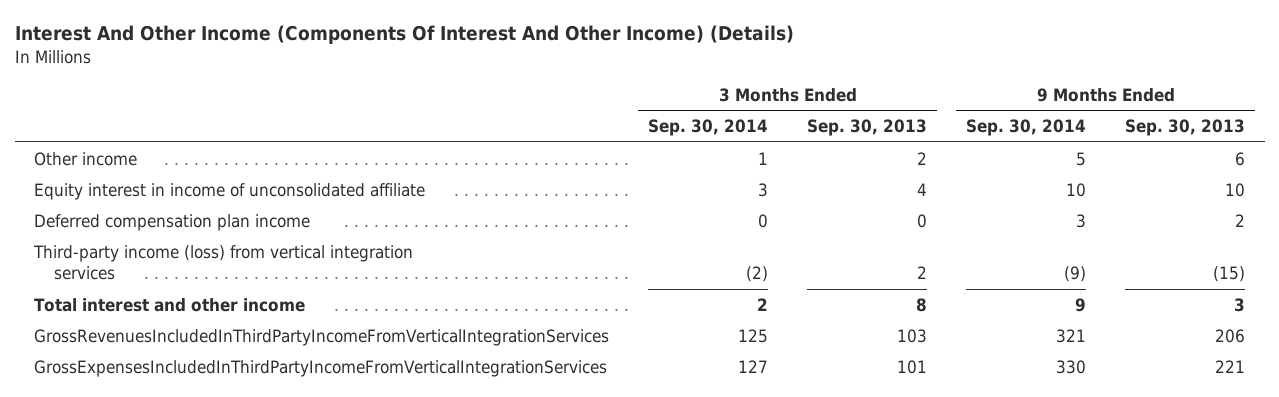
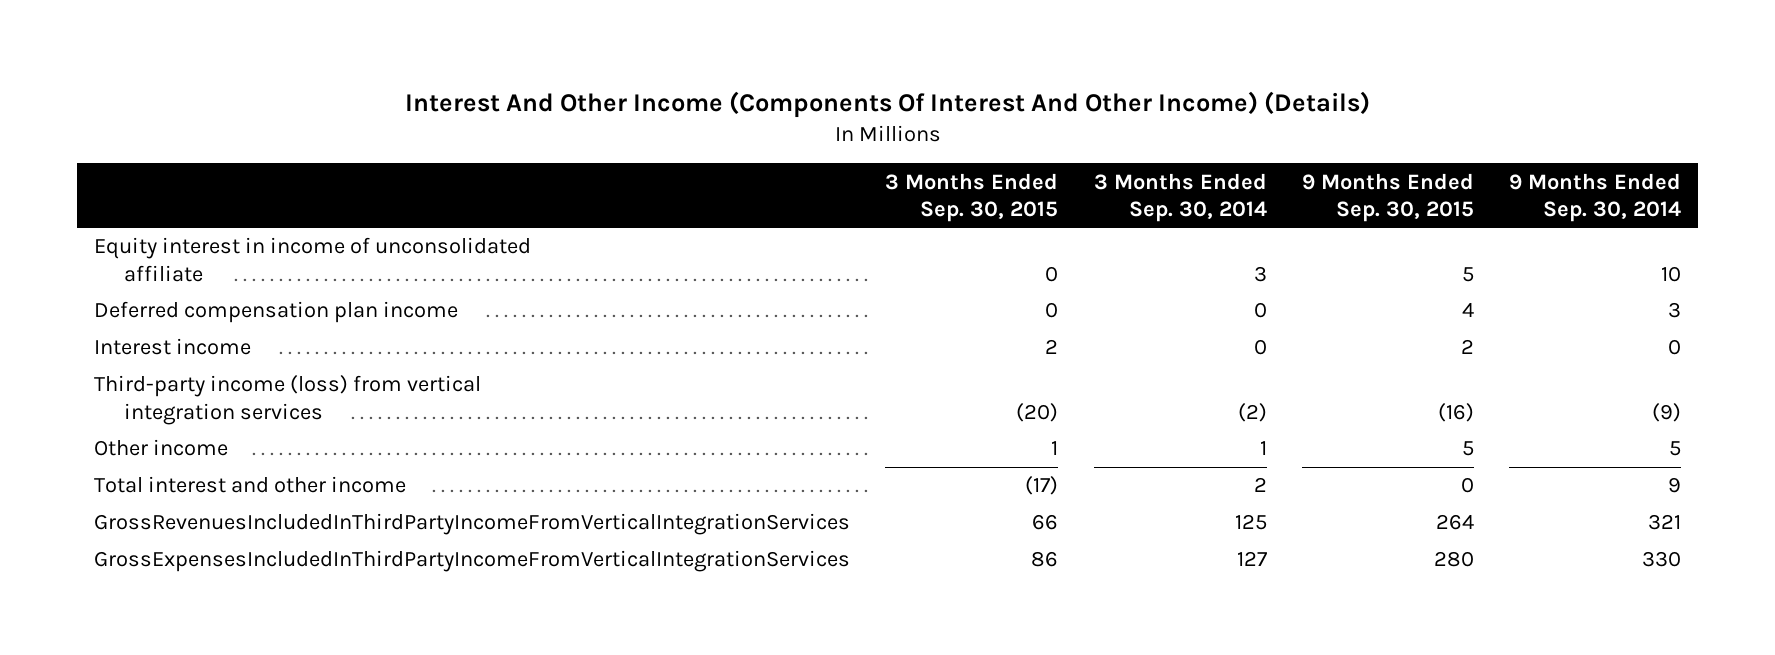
[807,119,928,137] Sep. 30, 2013 -> none
[1125,119,1246,137] Sep. 30, 2013 -> none
none -> [885,172,1059,222] 3 Months Ended Sep. 30, 2015
none -> [1301,172,1474,222] 9 Months Ended Sep. 30, 2015
none -> [94,338,252,356] Interest income
[34,151,138,166] Other income -> [94,439,229,457] Other income

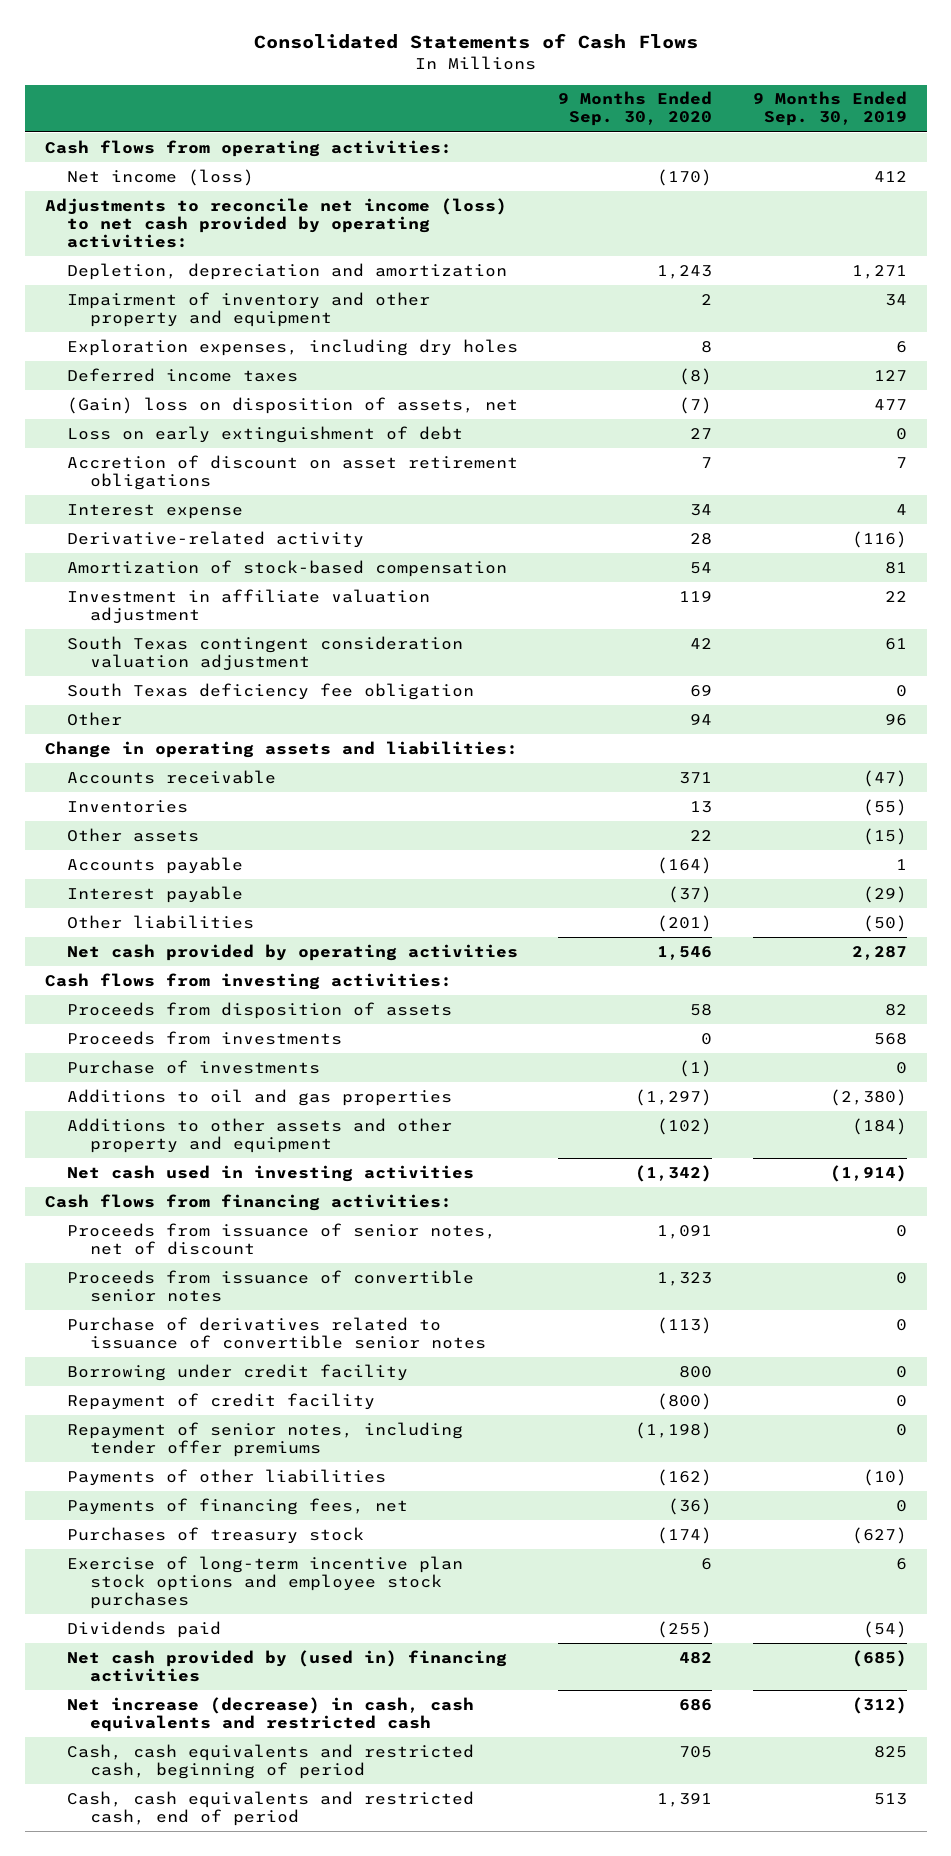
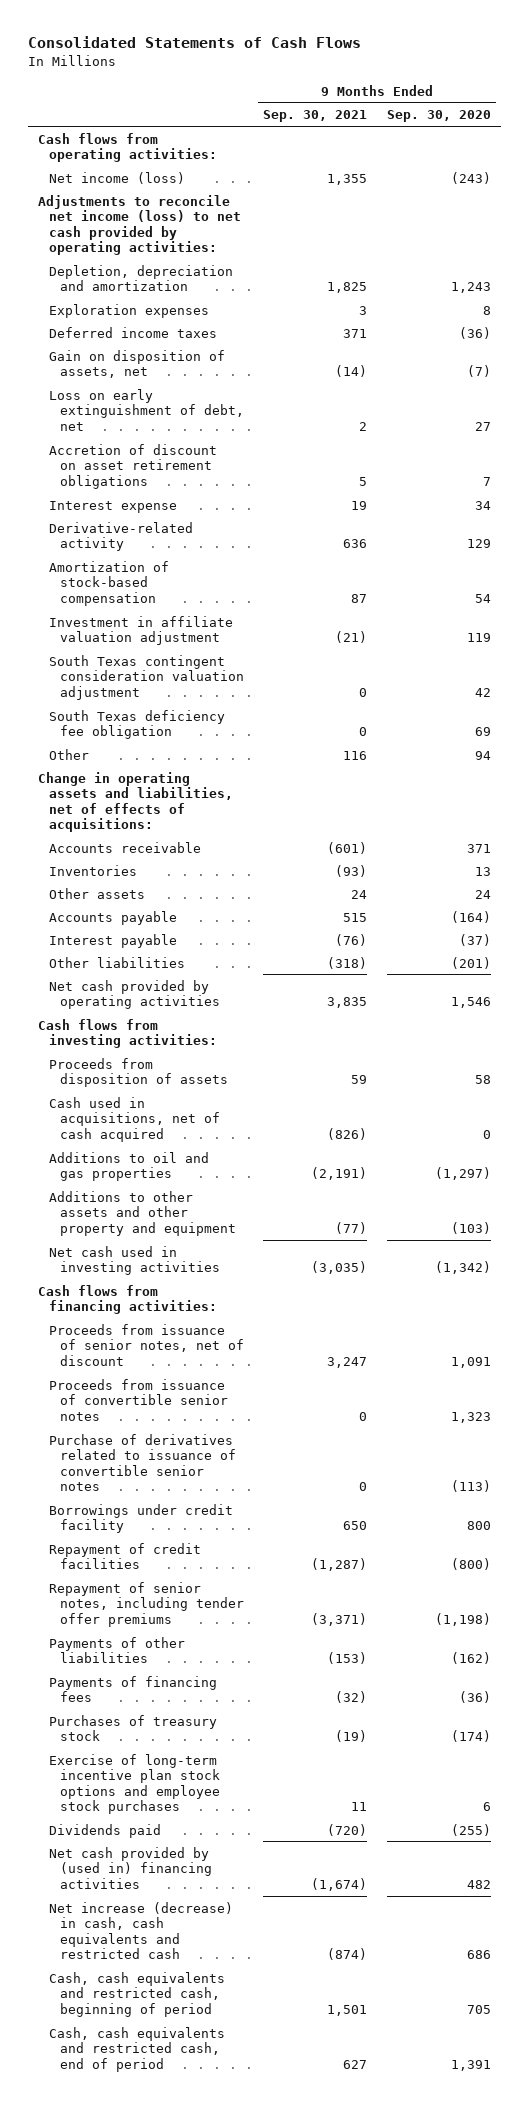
[752,91,907,127] 9 Months Ended Sep. 30, 2019 -> none
none -> [263,110,368,123] Sep. 30, 2021
[657,168,713,186] (170) -> [451,171,492,184] (243)
[67,291,431,327] Impairment of inventory and other property and equipment -> none
[67,338,519,356] Exploration expenses, including dry holes -> none
none -> [48,303,209,318] Exploration expenses
[679,367,713,385] (8) -> [459,326,492,339] (36)
[67,396,519,414] (Gain) loss on disposition of assets, net -> [48,349,225,379] Gain on disposition of assets, net
[67,425,464,443] Loss on early extinguishment of debt -> [48,388,244,431] Loss on early extinguishment of debt, net
[690,532,713,545] 28 -> [467,539,492,549] 129
[44,740,518,758] Change in operating assets and liabilities: -> [37,771,233,833] Change in operating assets and liabilities, net of effects of acquisitions:
[690,829,713,841] 22 -> [475,889,492,899] 24
[67,1030,343,1045] Proceeds from investments -> none
[67,1059,321,1074] Purchase of investments -> none
none -> [48,1096,220,1142] Cash used in acquisitions, net of cash acquired
[657,1117,713,1135] (102) -> [451,1221,492,1234] (103)
[67,1363,409,1381] Borrowing under credit facility -> [48,1503,233,1534] Borrowings under credit facility
[67,1392,376,1410] Repayment of credit facility -> [48,1542,201,1570] Repayment of credit facilities
[67,1497,409,1515] Payments of financing fees, net -> [48,1675,217,1703] Payments of financing fees

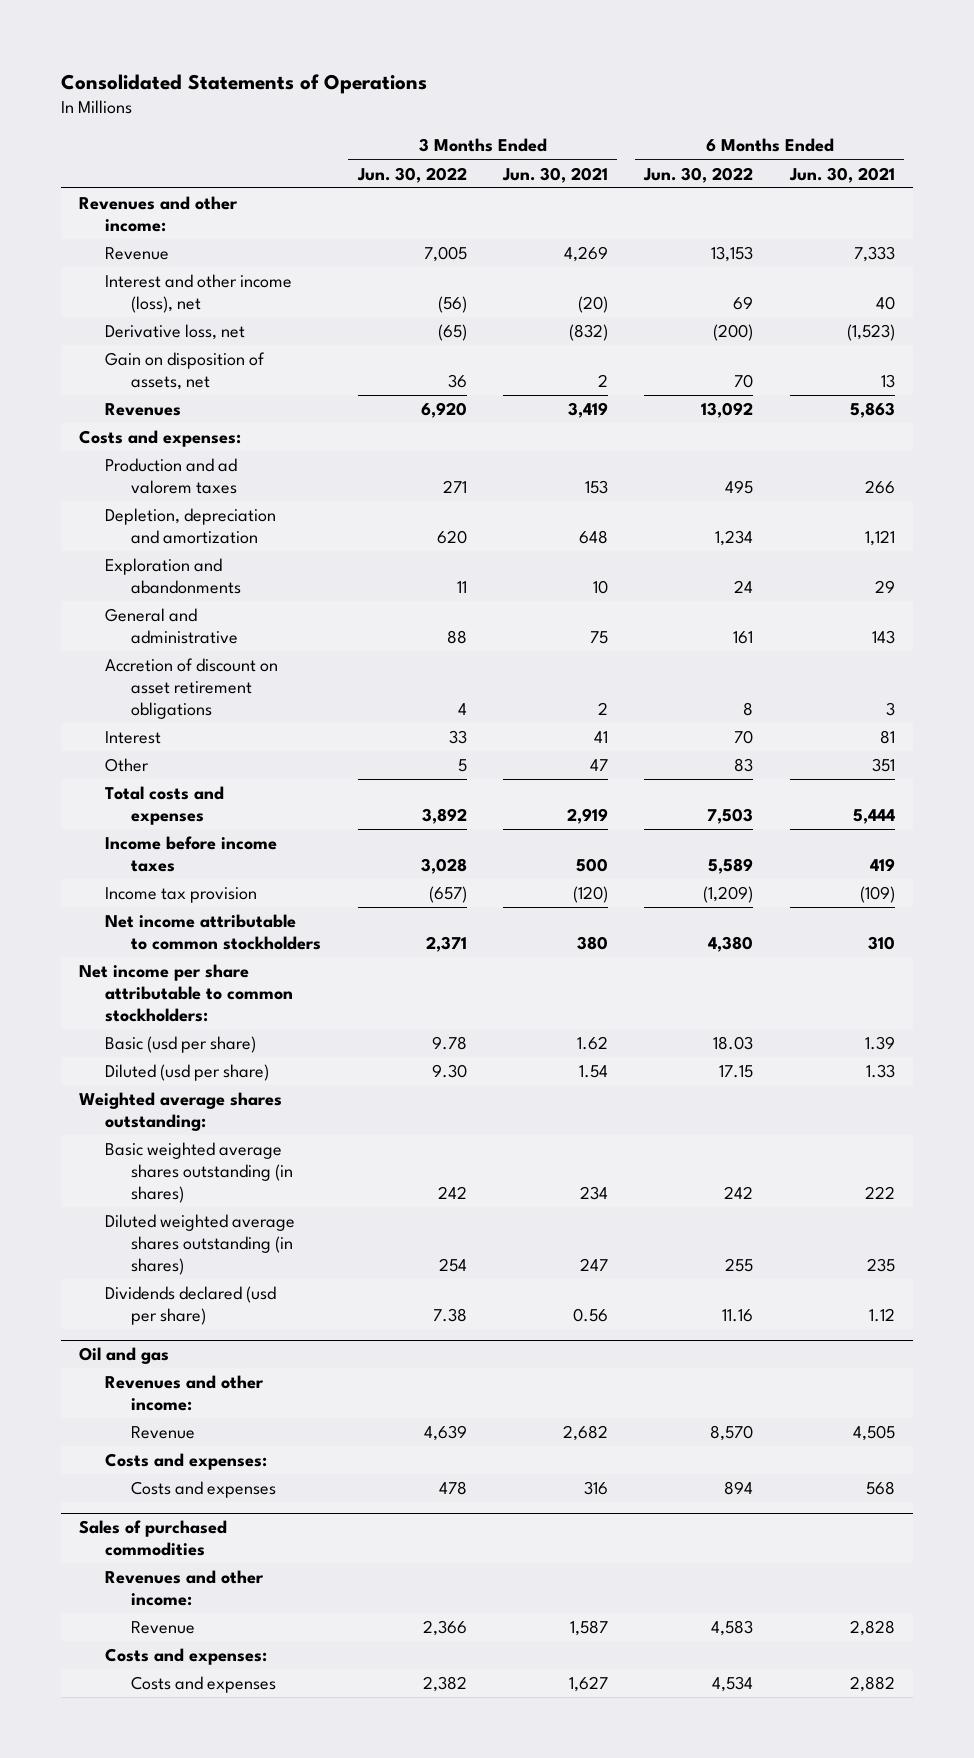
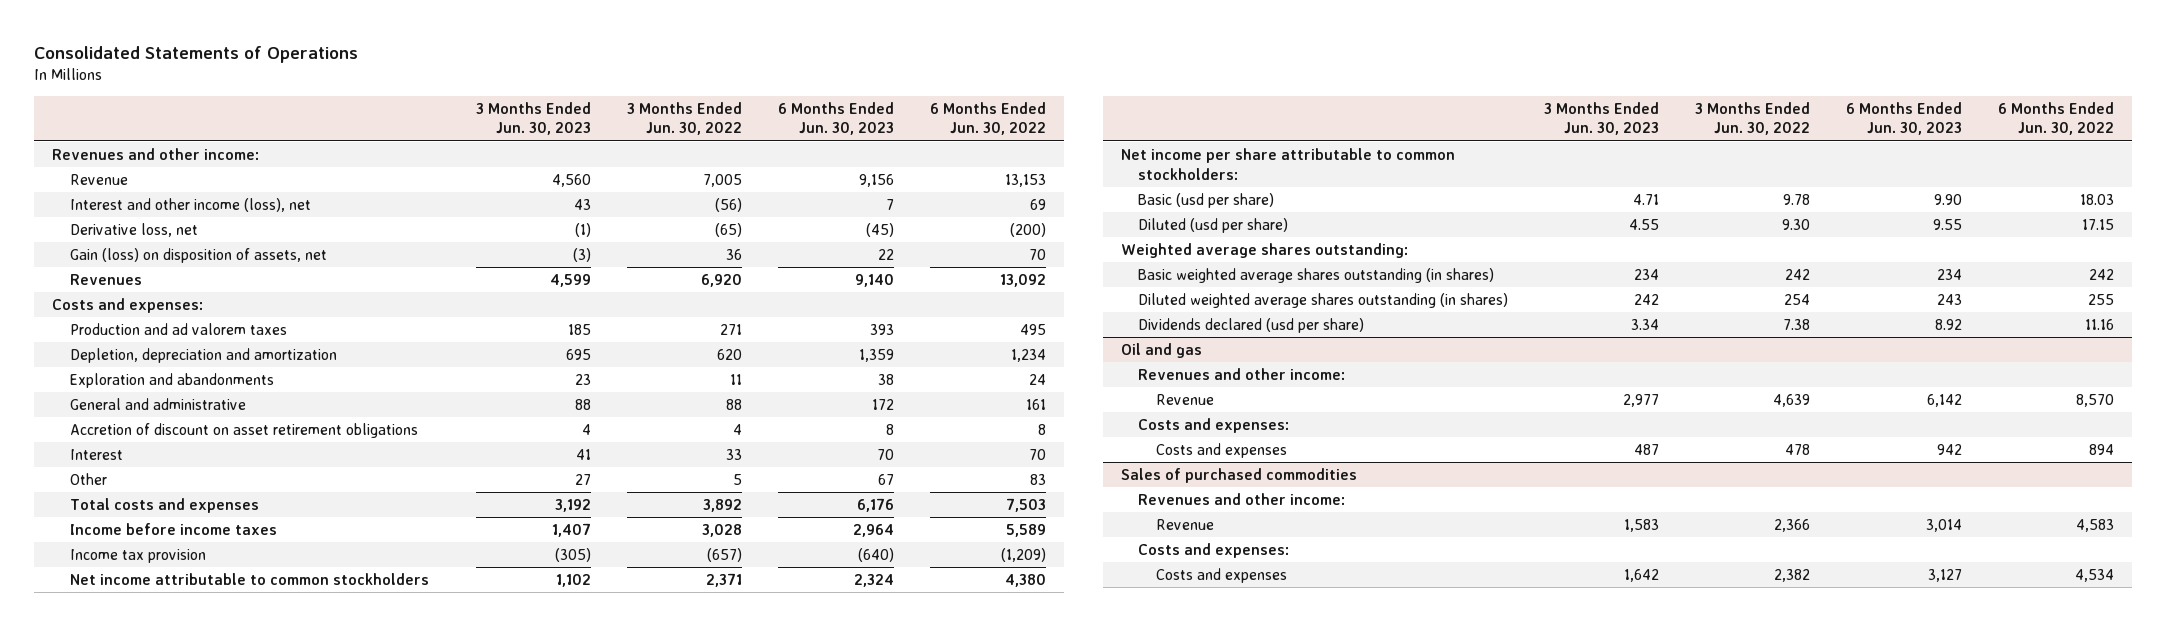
[501,166,608,183] Jun. 30, 2021 -> none
[788,166,895,183] Jun. 30, 2021 -> none
none -> [475,101,591,136] 3 Months Ended Jun. 30, 2023
none -> [777,101,894,136] 6 Months Ended Jun. 30, 2023
[105,352,266,391] Gain on disposition of assets, net -> [70,247,328,263] Gain (loss) on disposition of assets, net

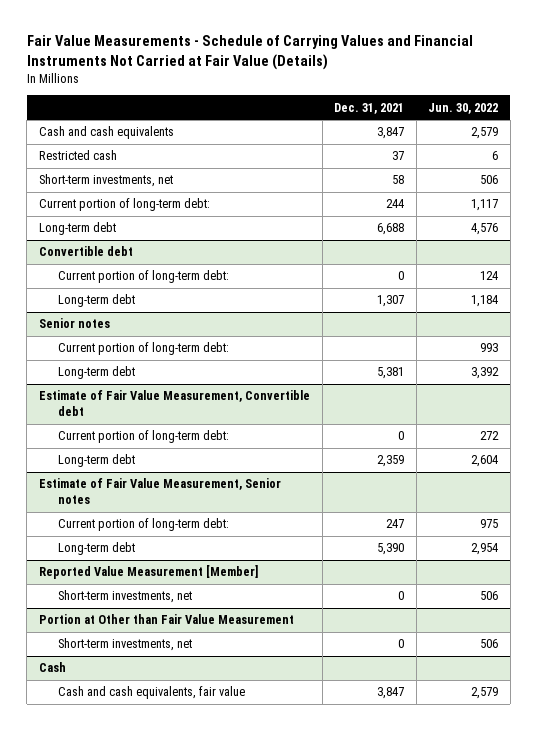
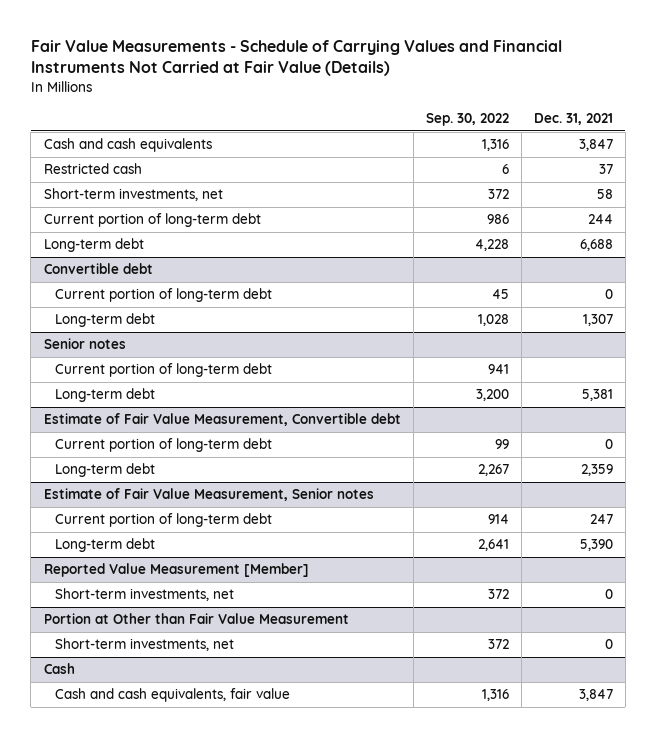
[428,102,499,114] Jun. 30, 2022 -> none
none -> [425,113,509,127] Sep. 30, 2022
[39,198,211,212] Current portion of long-term debt: -> [43,213,261,228] Current portion of long-term debt
[58,270,230,284] Current portion of long-term debt: -> [54,288,272,303] Current portion of long-term debt
[58,342,230,356] Current portion of long-term debt: -> [54,363,272,378] Current portion of long-term debt
[58,430,230,444] Current portion of long-term debt: -> [54,438,272,453] Current portion of long-term debt
[58,518,230,532] Current portion of long-term debt: -> [54,513,272,528] Current portion of long-term debt

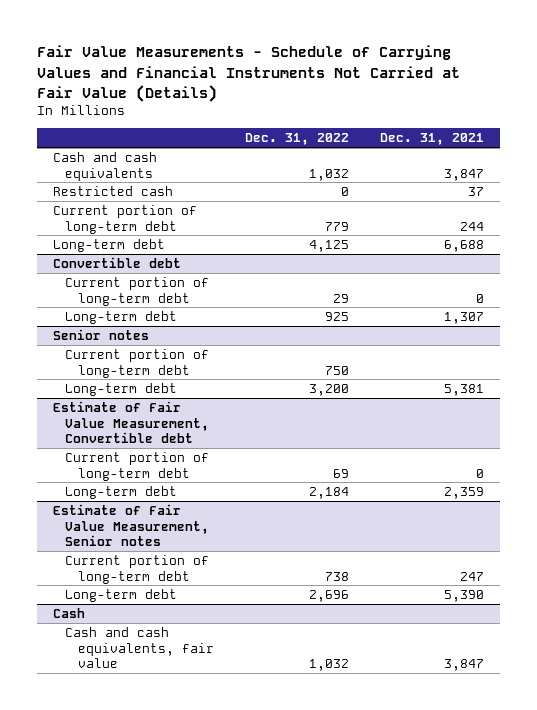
[425,113,509,127] Sep. 30, 2022 -> none
none -> [245,133,350,146] Dec. 31, 2022
[43,188,223,202] Short-term investments, net -> none
[43,563,309,578] Reported Value Measurement [Member] -> none
[54,588,234,602] Short-term investments, net -> none
[43,613,349,625] Portion at Other than Fair Value Measurement -> none
[54,638,234,652] Short-term investments, net -> none

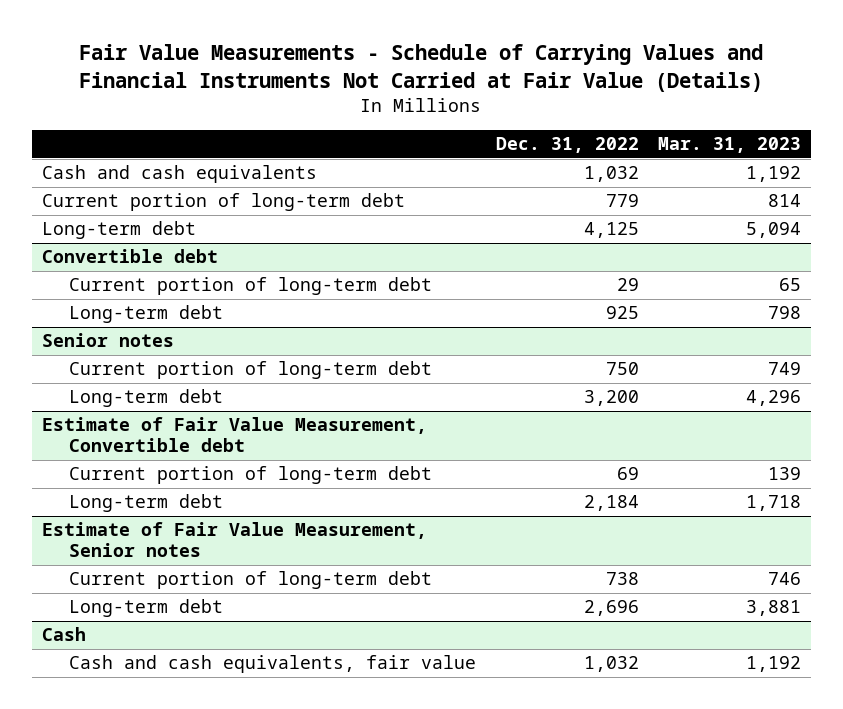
[380,133,485,146] Dec. 31, 2021 -> none
none -> [658,137,802,154] Mar. 31, 2023
[52,186,173,197] Restricted cash -> none

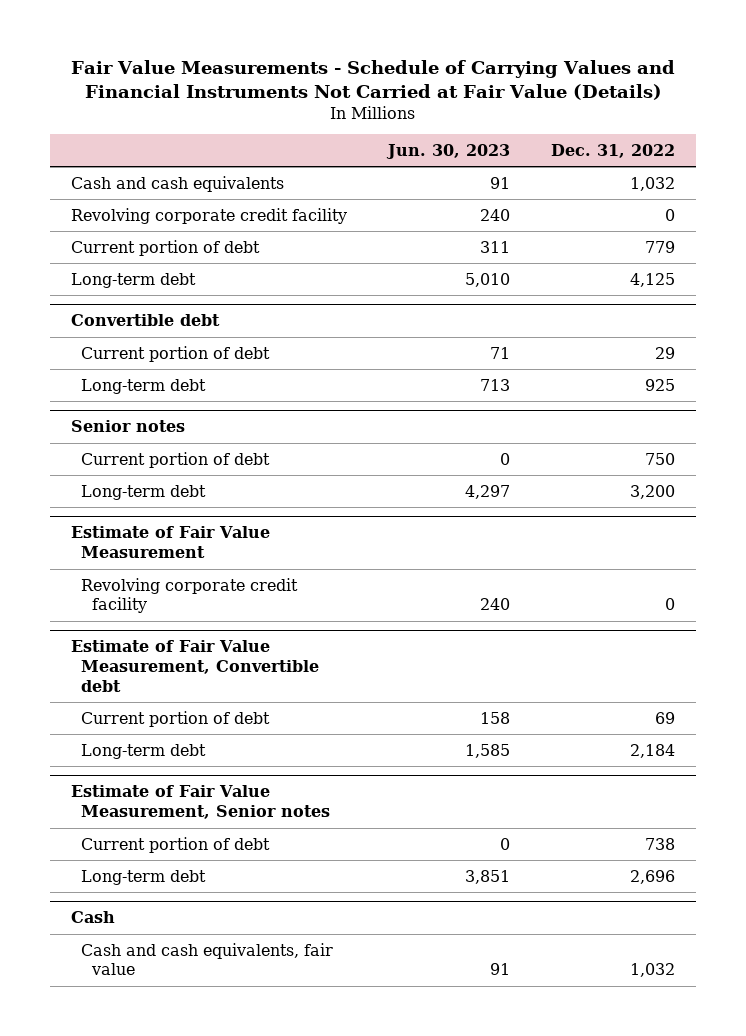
[658,137,802,154] Mar. 31, 2023 -> none
none -> [385,144,510,160] Jun. 30, 2023
none -> [70,207,347,224] Revolving corporate credit facility
[41,193,405,212] Current portion of long-term debt -> [70,239,260,256] Current portion of debt
[68,277,432,296] Current portion of long-term debt -> [81,345,271,362] Current portion of debt
[68,361,432,380] Current portion of long-term debt -> [81,451,271,468] Current portion of debt
none -> [70,526,270,559] Estimate of Fair Value Measurement
none -> [81,577,299,614] Revolving corporate credit facility
[68,466,432,485] Current portion of long-term debt -> [81,710,271,727] Current portion of debt
[68,571,432,590] Current portion of long-term debt -> [81,836,271,853] Current portion of debt

